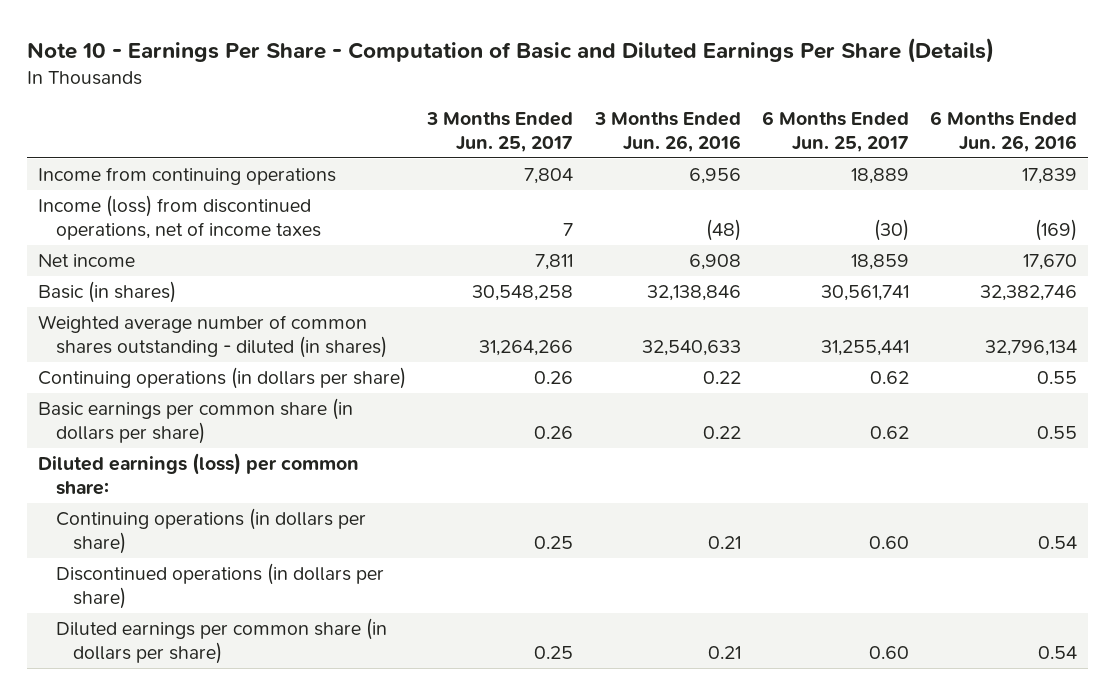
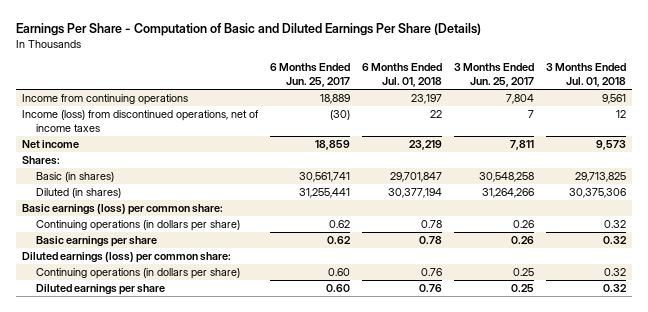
[27,37,995,63] Note 10 - Earnings Per Share - Computation of Basic and Diluted Earnings Per Share (Details) -> [16,23,482,37] Earnings Per Share - Computation of Basic and Diluted Earnings Per Share (Details)
[593,111,741,153] 3 Months Ended Jun. 26, 2016 -> none
[930,110,1078,153] 6 Months Ended Jun. 26, 2016 -> none
none -> [361,63,442,87] 6 Months Ended Jul. 01, 2018
none -> [545,63,626,87] 3 Months Ended Jul. 01, 2018
none -> [22,156,61,166] Shares:
[38,314,387,358] Weighted average number of common shares outstanding - diluted (in shares) -> [36,188,122,199] Diluted (in shares)
none -> [22,204,224,216] Basic earnings (loss) per common share:
[38,397,354,444] Basic earnings per common share (in dollars per share) -> [36,236,158,248] Basic earnings per share
[55,562,384,609] Discontinued operations (in dollars per share) -> none
[55,617,387,664] Diluted earnings per common share (in dollars per share) -> [36,284,166,296] Diluted earnings per share

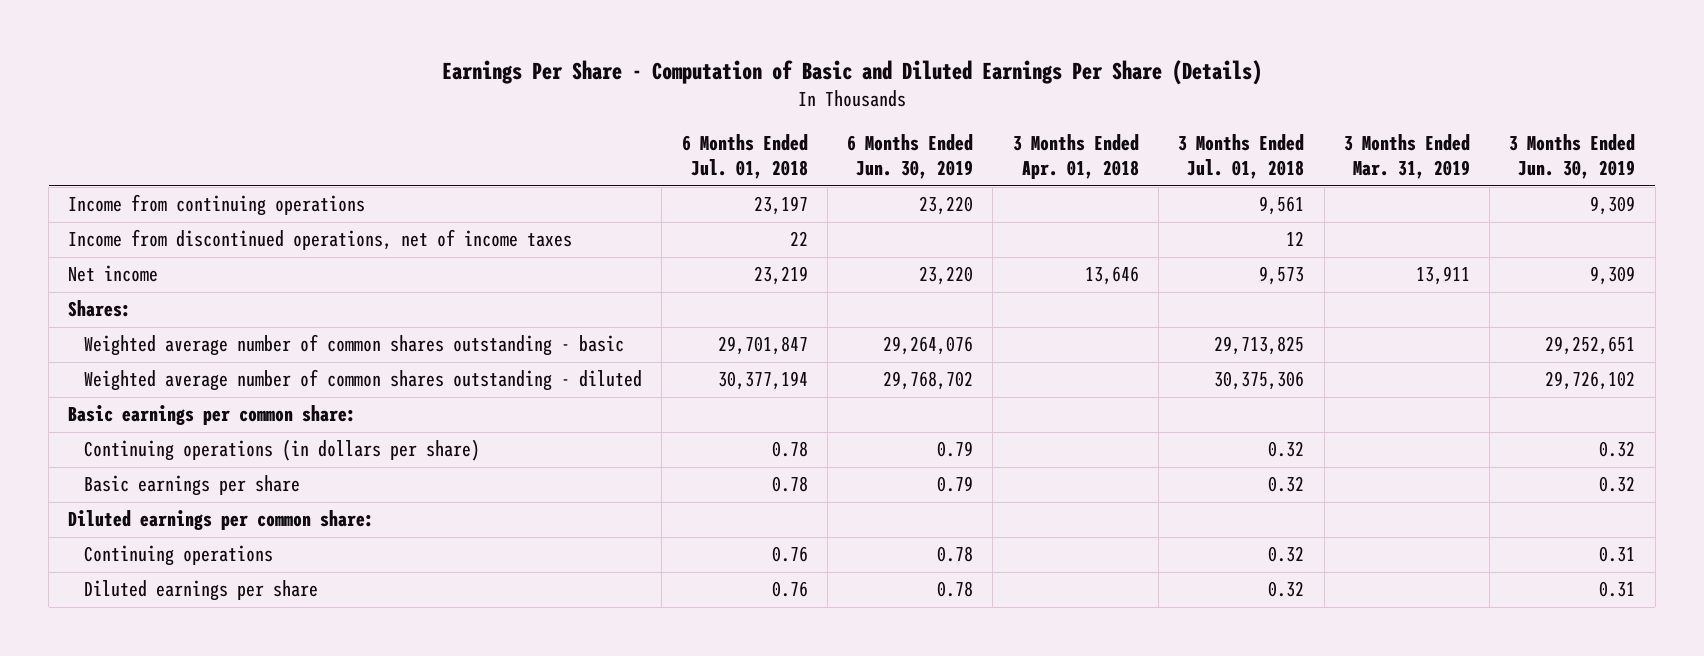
[270,63,351,87] 6 Months Ended Jun. 25, 2017 -> none
[453,63,534,87] 3 Months Ended Jun. 25, 2017 -> none
none -> [847,134,974,180] 6 Months Ended Jun. 30, 2019
none -> [1012,134,1139,180] 3 Months Ended Apr. 01, 2018
none -> [1343,134,1470,180] 3 Months Ended Mar. 31, 2019
none -> [1509,134,1636,180] 3 Months Ended Jun. 30, 2019
[22,110,260,132] Income (loss) from discontinued operations, net of income taxes -> [68,229,573,251] Income from discontinued operations, net of income taxes
[36,172,115,183] Basic (in shares) -> [84,334,625,357] Weighted average number of common shares outstanding - basic
[36,188,122,199] Diluted (in shares) -> [84,369,643,392] Weighted average number of common shares outstanding - diluted
[22,204,224,216] Basic earnings (loss) per common share: -> [68,405,357,426] Basic earnings per common share:
[22,252,232,264] Diluted earnings (loss) per common share: -> [68,510,375,531] Diluted earnings per common share:
[36,268,241,280] Continuing operations (in dollars per share) -> [84,545,274,567] Continuing operations

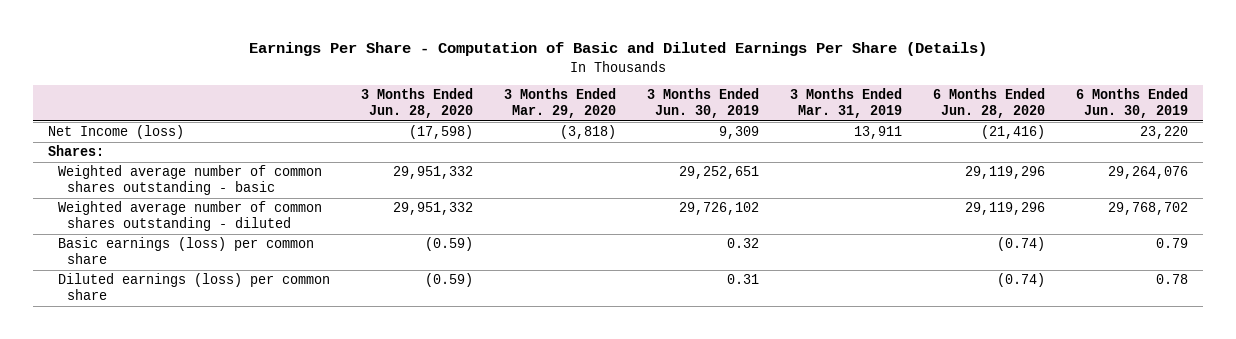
[681,134,808,180] 6 Months Ended Jul. 01, 2018 -> none
[1012,134,1139,180] 3 Months Ended Apr. 01, 2018 -> none
[1178,134,1305,180] 3 Months Ended Jul. 01, 2018 -> none
none -> [360,88,473,119] 3 Months Ended Jun. 28, 2020
none -> [503,88,616,119] 3 Months Ended Mar. 29, 2020
none -> [932,88,1045,119] 6 Months Ended Jun. 28, 2020
[68,194,366,217] Income from continuing operations -> none
[68,229,573,251] Income from discontinued operations, net of income taxes -> none
[68,265,159,283] Net income -> [48,125,185,140] Net Income (loss)
[68,405,357,426] Basic earnings per common share: -> none
[84,439,481,462] Continuing operations (in dollars per share) -> none
[68,510,375,531] Diluted earnings per common share: -> none
[84,545,274,567] Continuing operations -> none
[84,475,301,497] Basic earnings per share -> [57,237,314,265] Basic earnings (loss) per common share
[84,580,319,602] Diluted earnings per share -> [57,273,330,301] Diluted earnings (loss) per common share

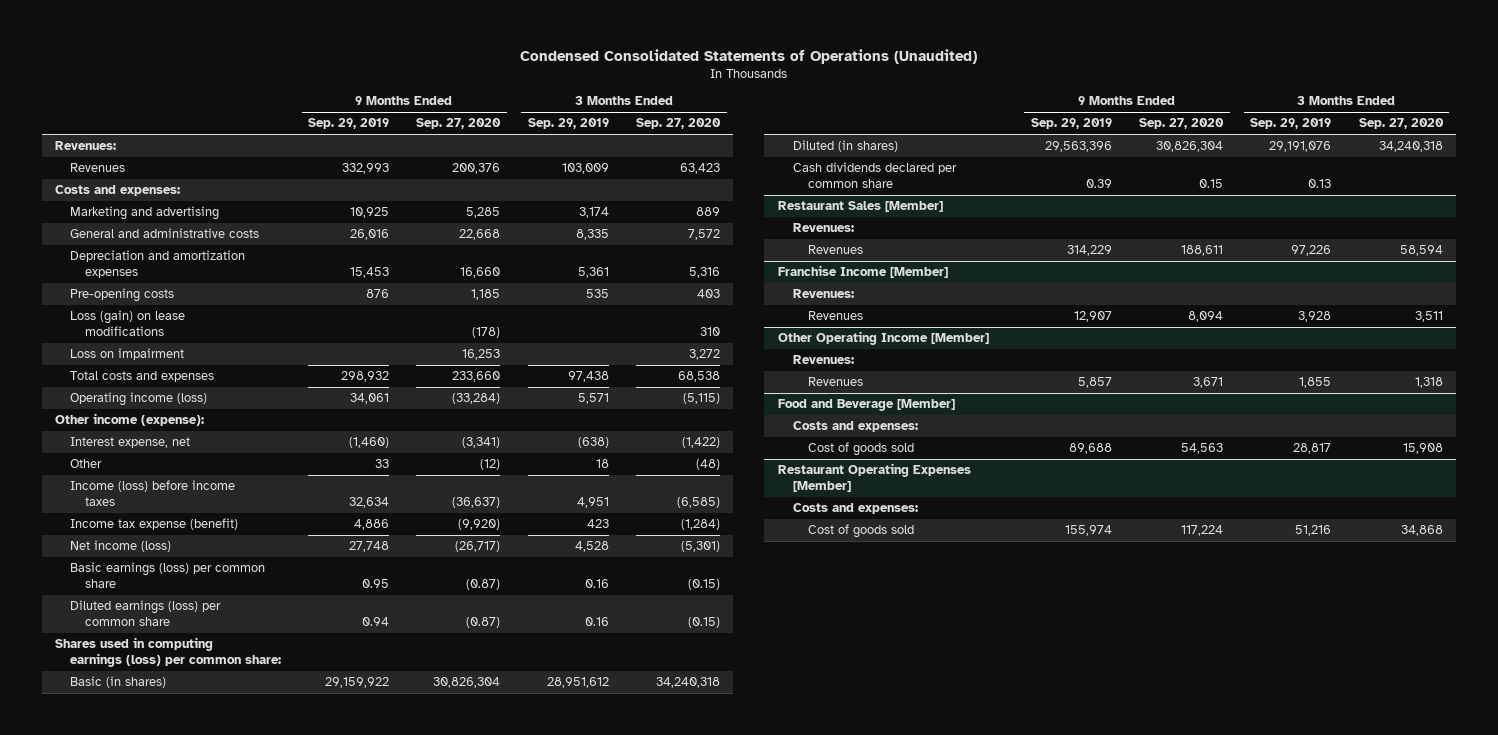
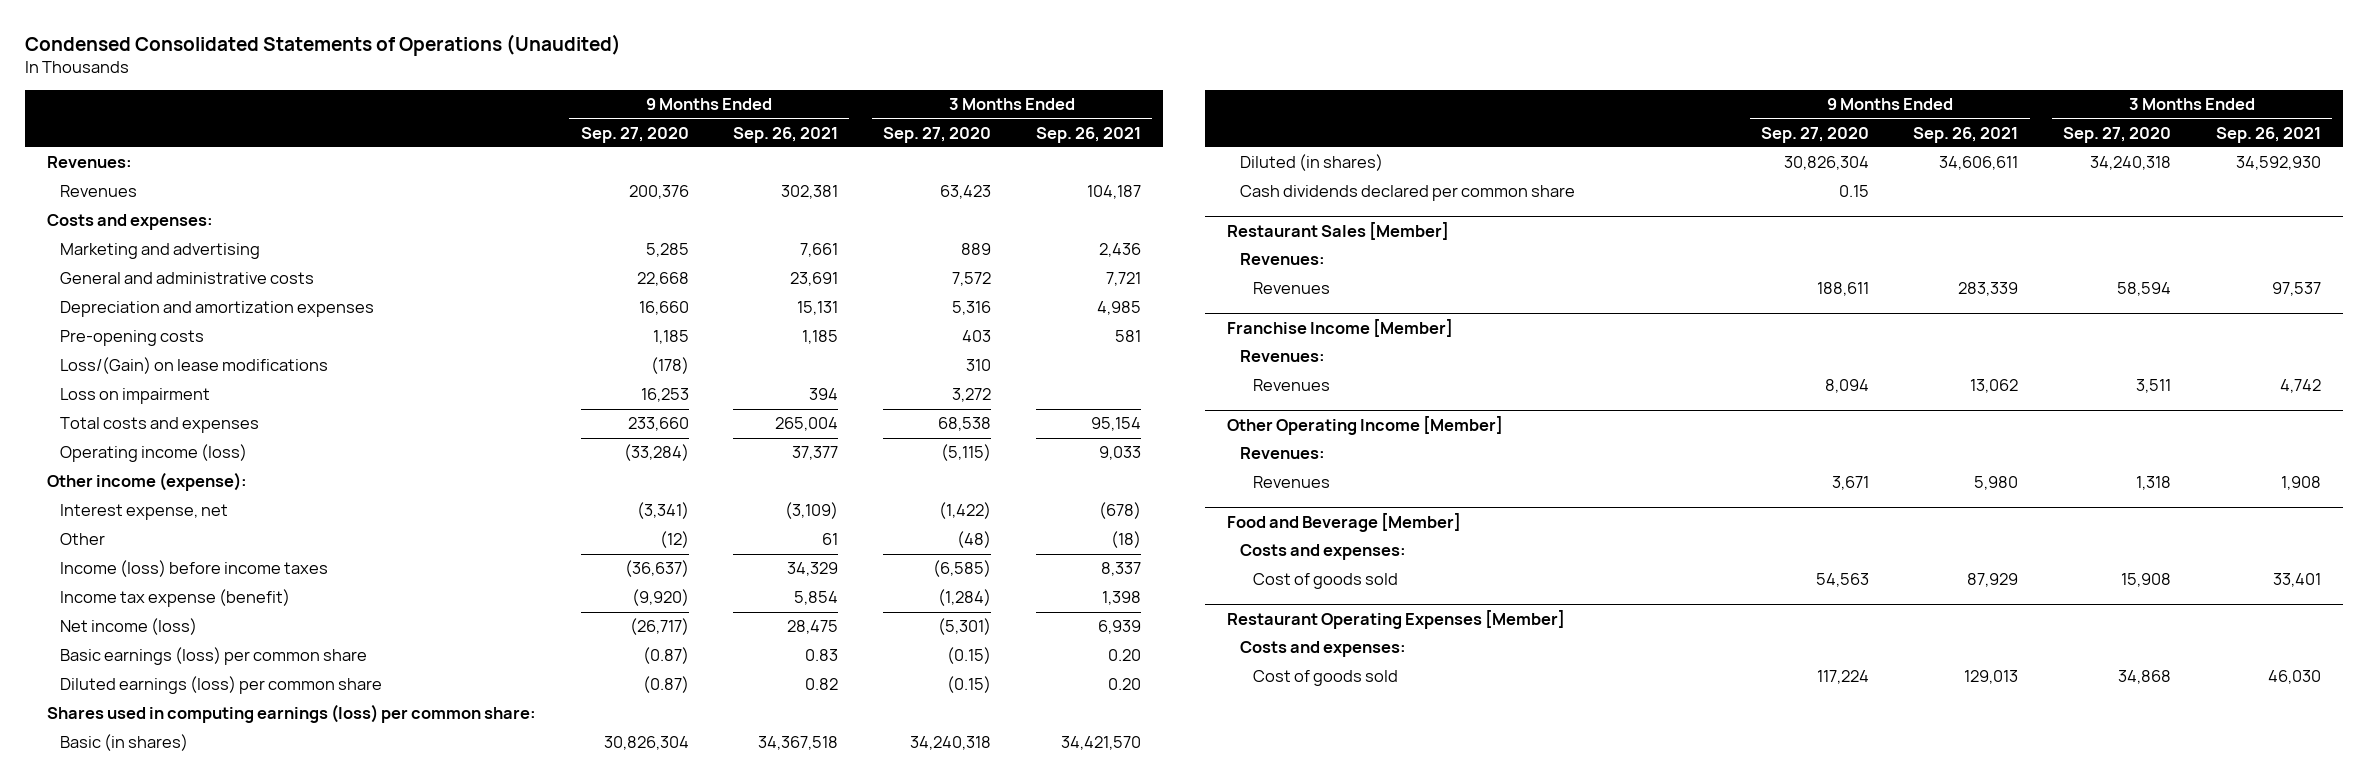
[308,118,390,130] Sep. 29, 2019 -> none
[527,118,609,130] Sep. 29, 2019 -> none
none -> [733,126,839,143] Sep. 26, 2021
none -> [1035,126,1141,143] Sep. 26, 2021
[70,310,186,337] Loss (gain) on lease modifications -> [59,357,328,375] Loss/(Gain) on lease modifications

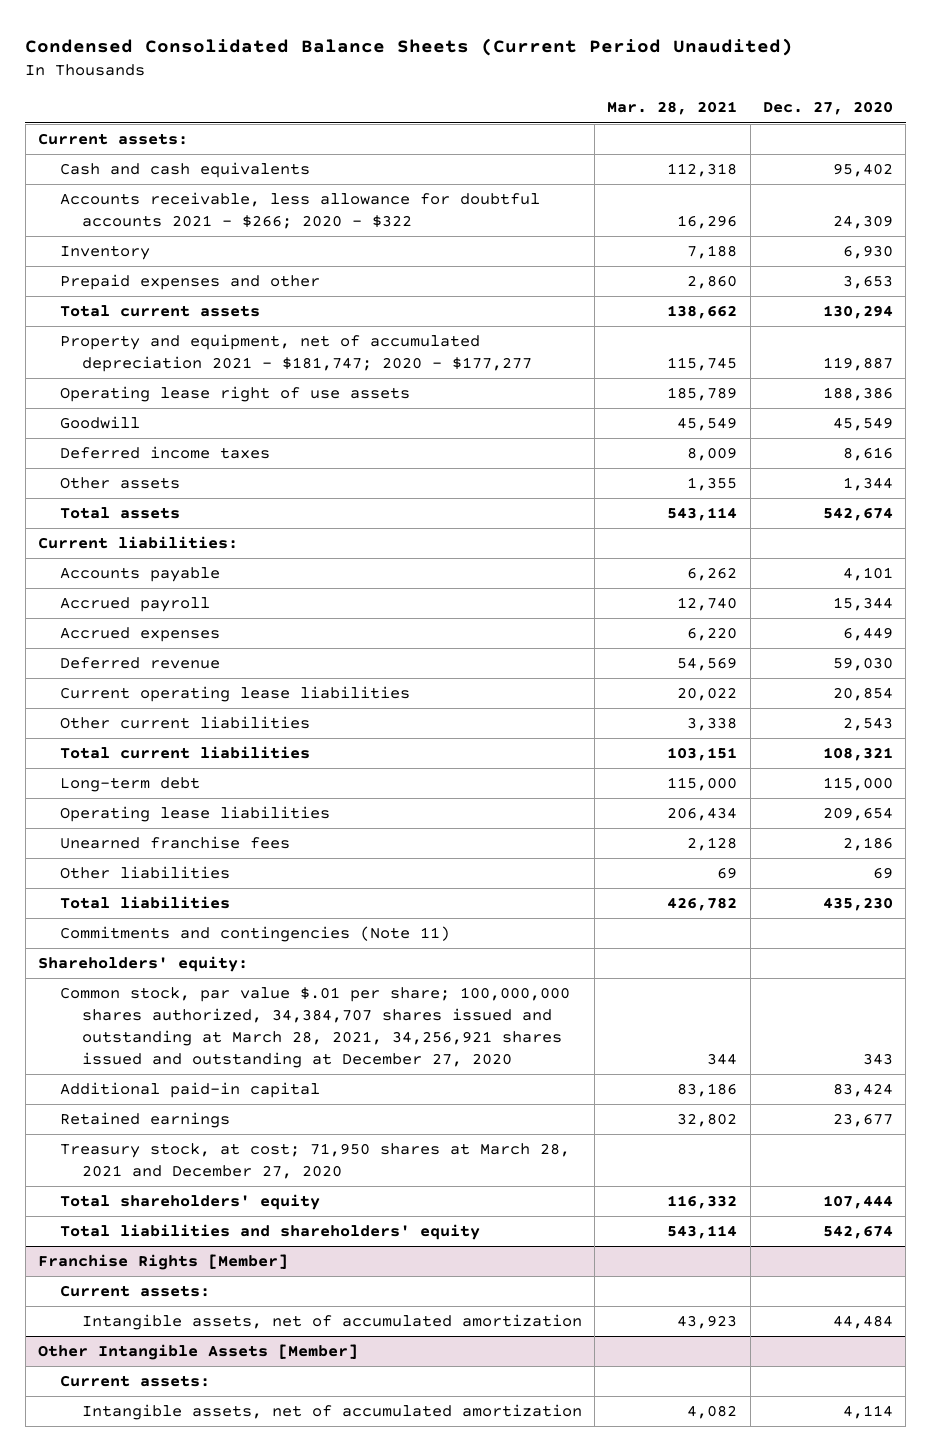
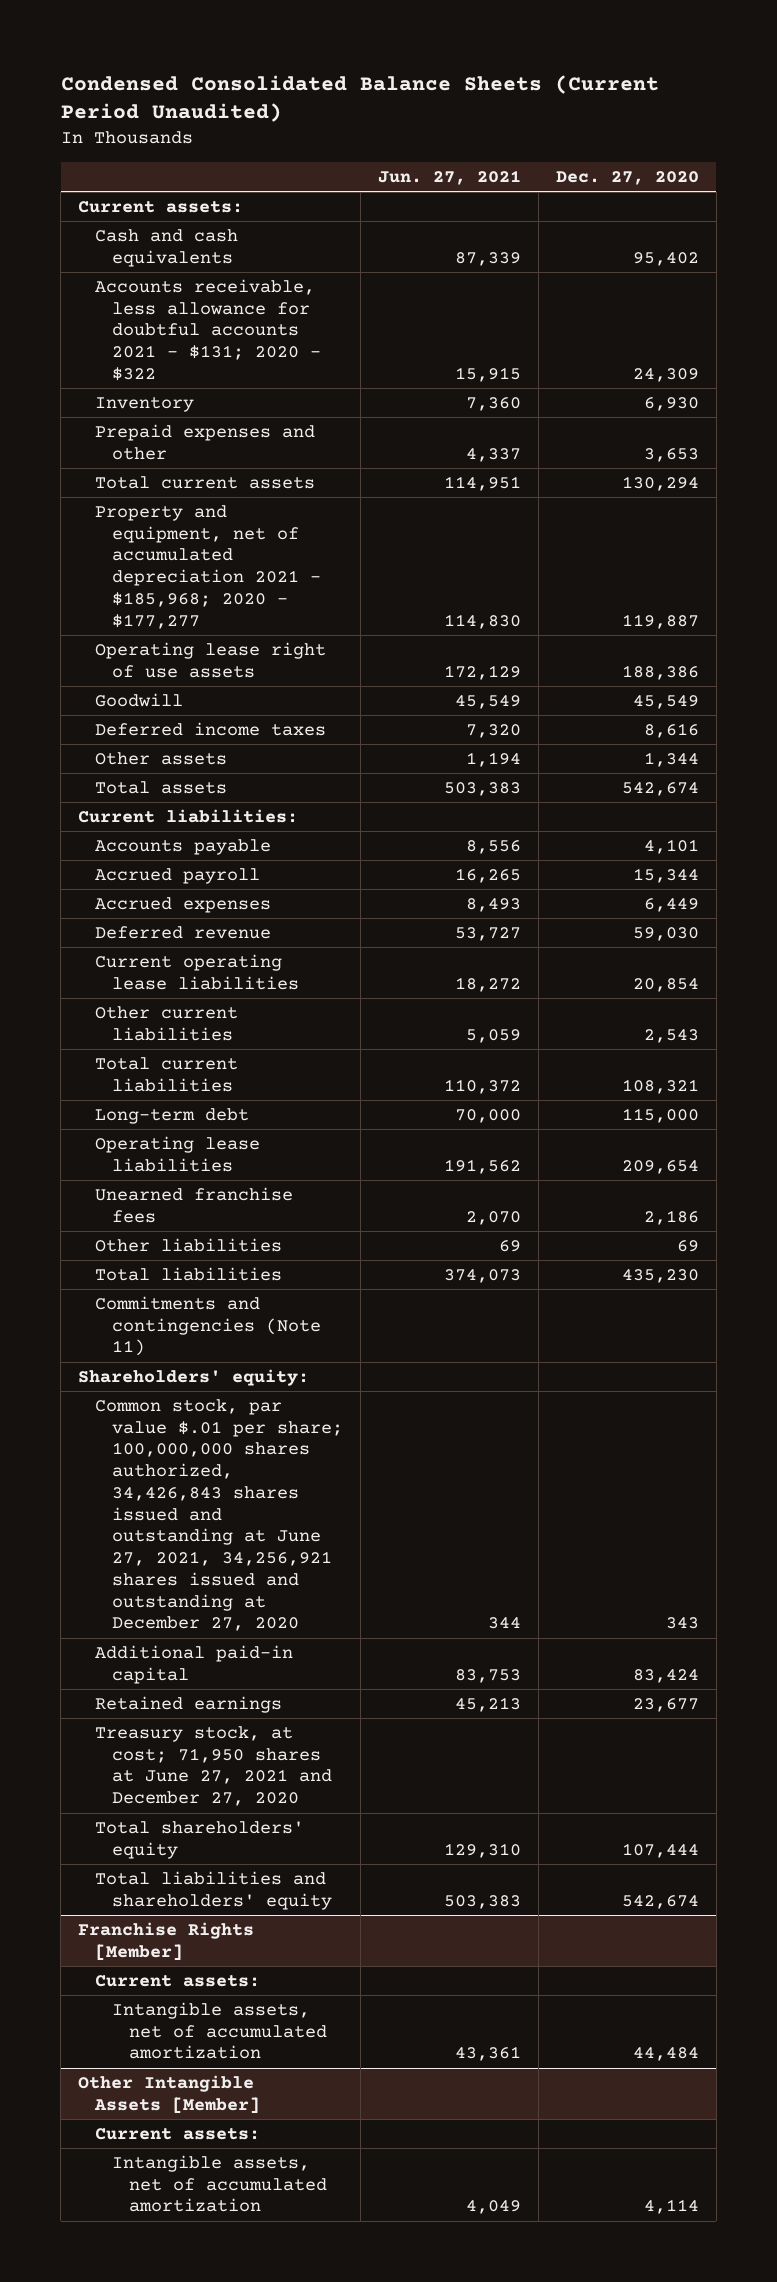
[607,101,738,116] Mar. 28, 2021 -> none
none -> [377,169,521,185] Jun. 27, 2021
[59,192,540,230] Accounts receivable, less allowance for doubtful accounts 2021 - $266; 2020 - $322 -> [95,279,321,381] Accounts receivable, less allowance for doubtful accounts 2021 - $131; 2020 - $322
[59,334,532,373] Property and equipment, net of accumulated depreciation 2021 - $181,747; 2020 - $177,277 -> [95,505,321,629] Property and equipment, net of accumulated depreciation 2021 - $185,968; 2020 - $177,277
[59,987,570,1068] Common stock, par value $.01 per share; 100,000,000 shares authorized, 34,384,707 shares issued and outstanding at March 28, 2021, 34,256,921 shares issued and outstanding at December 27, 2020 -> [95,1399,343,1632] Common stock, par value $.01 per share; 100,000,000 shares authorized, 34,426,843 shares issued and outstanding at June 27, 2021, 34,256,921 shares issued and outstanding at December 27, 2020
[59,1143,570,1180] Treasury stock, at cost; 71,950 shares at March 28, 2021 and December 27, 2020 -> [95,1726,332,1807] Treasury stock, at cost; 71,950 shares at June 27, 2021 and December 27, 2020

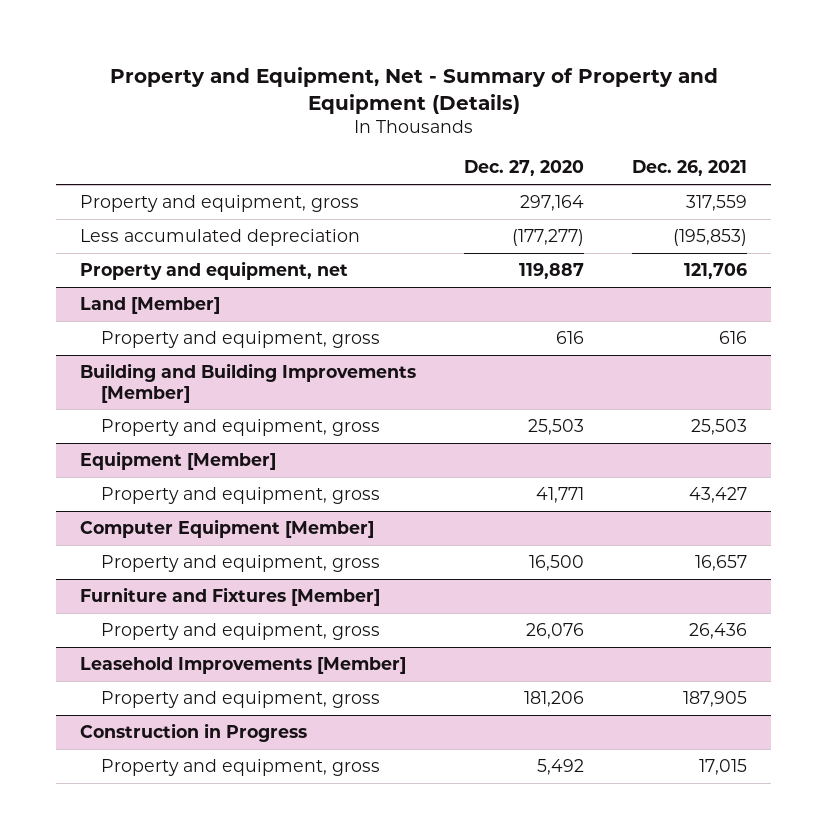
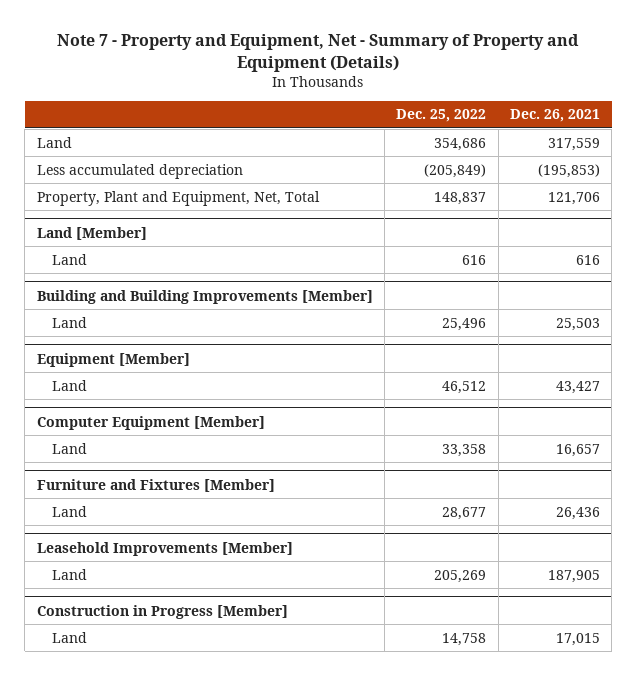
[109,67,718,114] Property and Equipment, Net - Summary of Property and Equipment (Details) -> [57,34,580,72] Note 7 - Property and Equipment, Net - Summary of Property and Equipment (Details)
[464,160,585,177] Dec. 27, 2020 -> none
none -> [396,109,487,123] Dec. 25, 2022
[80,194,360,212] Property and equipment, gross -> [36,136,72,148] Land
[80,260,349,280] Property and equipment, net -> [36,190,320,206] Property, Plant and Equipment, Net, Total
[101,330,381,348] Property and equipment, gross -> [52,253,88,265] Land
[101,418,381,436] Property and equipment, gross -> [52,316,88,328] Land
[101,486,381,504] Property and equipment, gross -> [52,379,88,391] Land
[101,554,381,572] Property and equipment, gross -> [52,442,88,454] Land
[101,622,381,640] Property and equipment, gross -> [52,505,88,517] Land
[101,690,381,708] Property and equipment, gross -> [52,568,88,580] Land
[80,722,308,742] Construction in Progress -> [36,604,288,619] Construction in Progress [Member]
[101,758,381,776] Property and equipment, gross -> [52,631,88,643] Land

